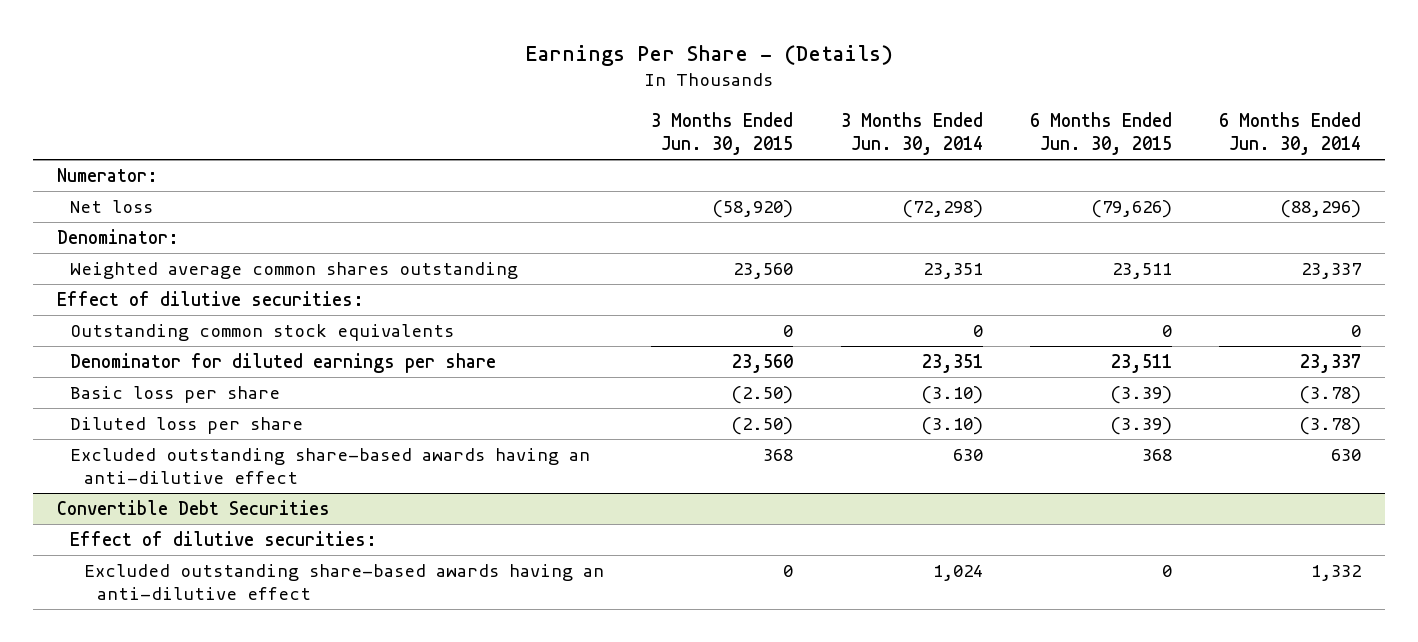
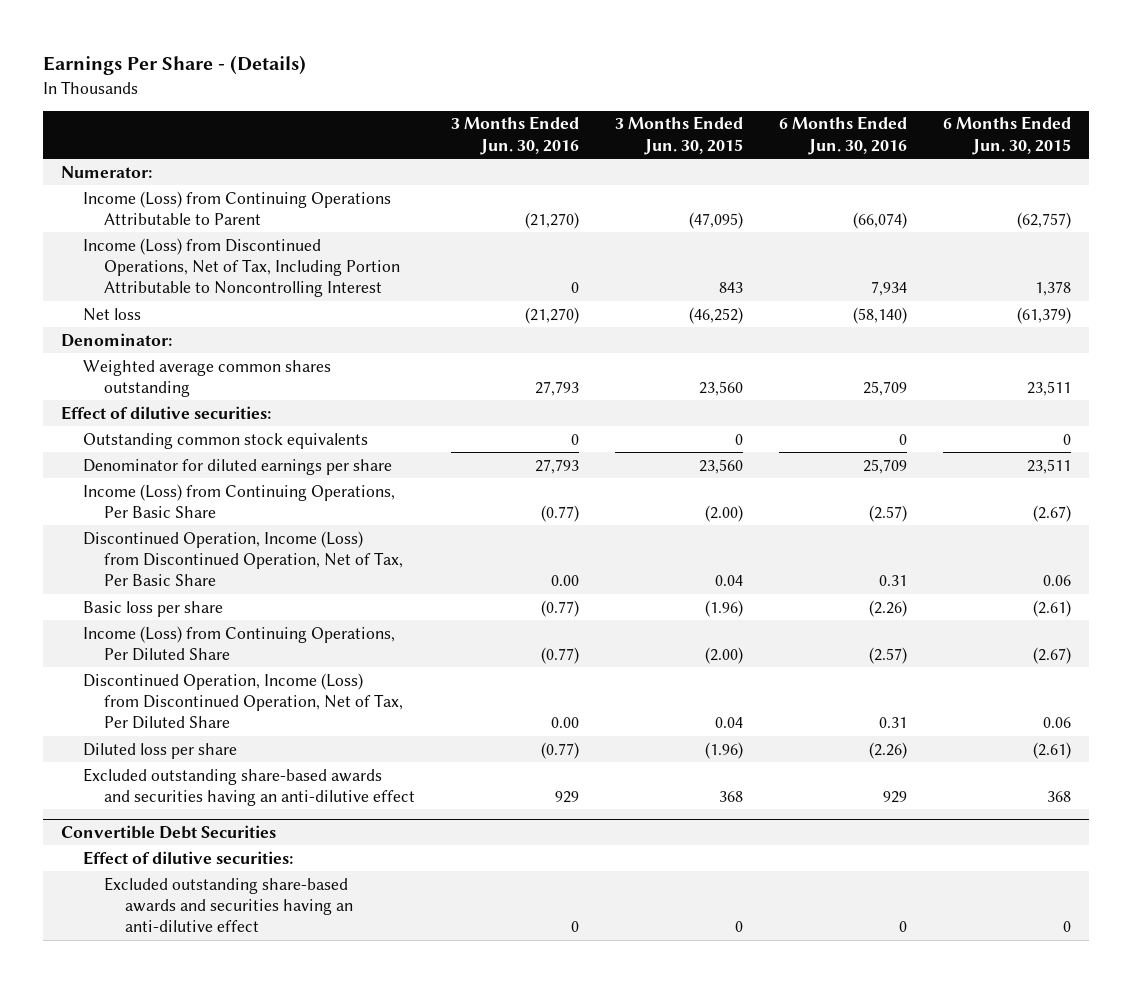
[840,111,983,156] 3 Months Ended Jun. 30, 2014 -> none
[1219,111,1362,156] 6 Months Ended Jun. 30, 2014 -> none
none -> [450,116,579,155] 3 Months Ended Jun. 30, 2016
none -> [779,116,908,155] 6 Months Ended Jun. 30, 2016
none -> [82,190,391,225] Income (Loss) from Continuing Operations Attributable to Parent
none -> [82,237,400,298] Income (Loss) from Discontinued Operations, Net of Tax, Including Portion Attributable to Noncontrolling Interest
[712,199,794,218] (58,920) -> [688,306,743,324] (46,252)
[1090,199,1172,218] (79,626) -> [1017,306,1072,324] (61,379)
none -> [82,483,395,518] Income (Loss) from Continuing Operations, Per Basic Share
none -> [82,530,403,587] Discontinued Operation, Income (Loss) from Discontinued Operation, Net of Tax, Per Basic Share
[731,385,794,404] (2.50) -> [704,599,743,617] (1.96)
[1109,385,1172,404] (3.39) -> [1033,599,1072,617] (2.61)
none -> [82,625,395,661] Income (Loss) from Continuing Operations, Per Diluted Share
none -> [82,672,403,730] Discontinued Operation, Income (Loss) from Discontinued Operation, Net of Tax, Per Diluted Share
[731,416,794,435] (2.50) -> [704,741,743,759] (1.96)
[1109,416,1172,435] (3.39) -> [1033,741,1072,759] (2.61)
[70,447,591,485] Excluded outstanding share-based awards having an anti-dilutive effect -> [82,767,415,806] Excluded outstanding share-based awards and securities having an anti-dilutive effect
[83,563,604,601] Excluded outstanding share-based awards having an anti-dilutive effect -> [103,876,353,933] Excluded outstanding share-based awards and securities having an anti-dilutive effect

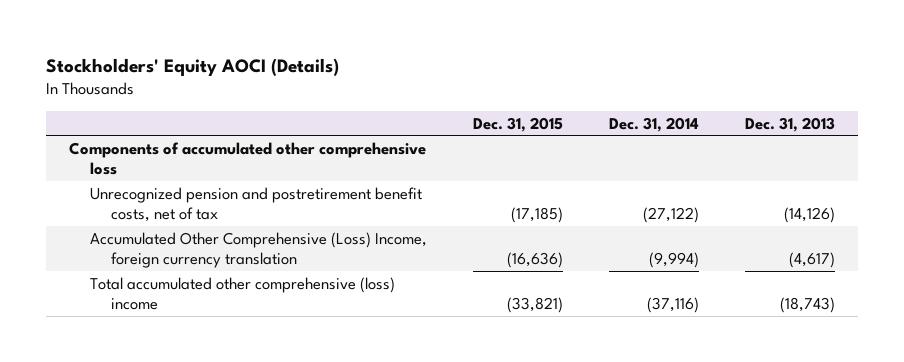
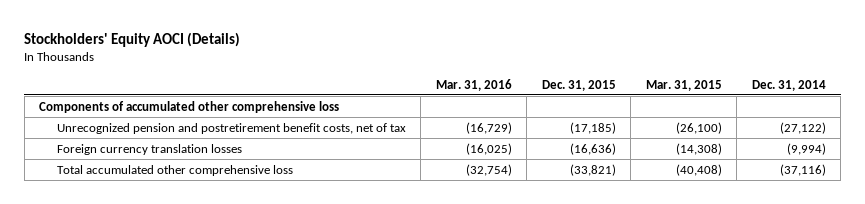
[745,116,836,132] Dec. 31, 2013 -> none
none -> [435,78,512,91] Mar. 31, 2016
none -> [645,79,722,91] Mar. 31, 2015
[89,231,427,268] Accumulated Other Comprehensive (Loss) Income, foreign currency translation -> [56,143,242,155] Foreign currency translation losses
[89,276,395,310] Total accumulated other comprehensive (loss) income -> [56,164,293,176] Total accumulated other comprehensive loss

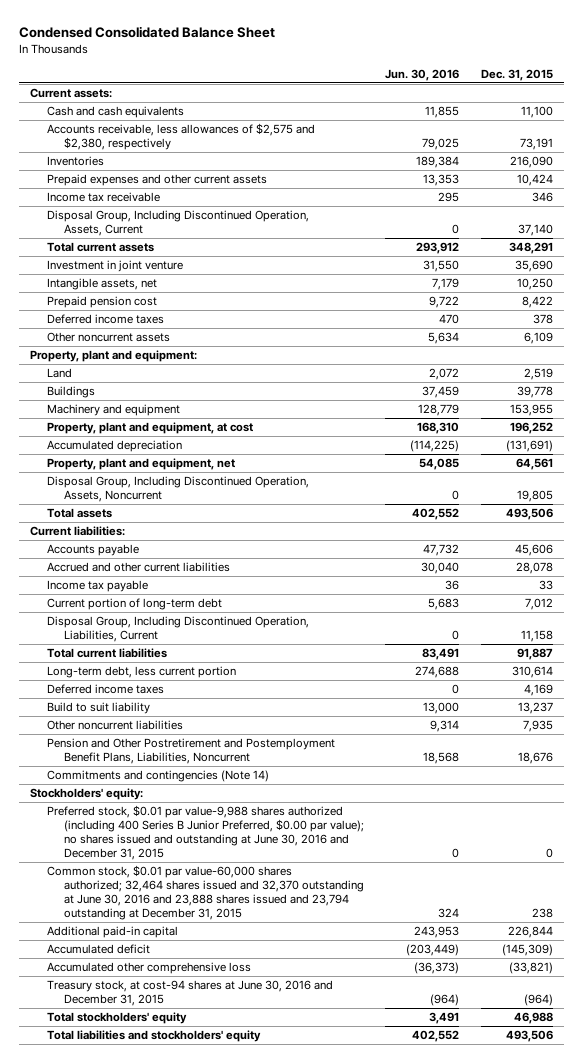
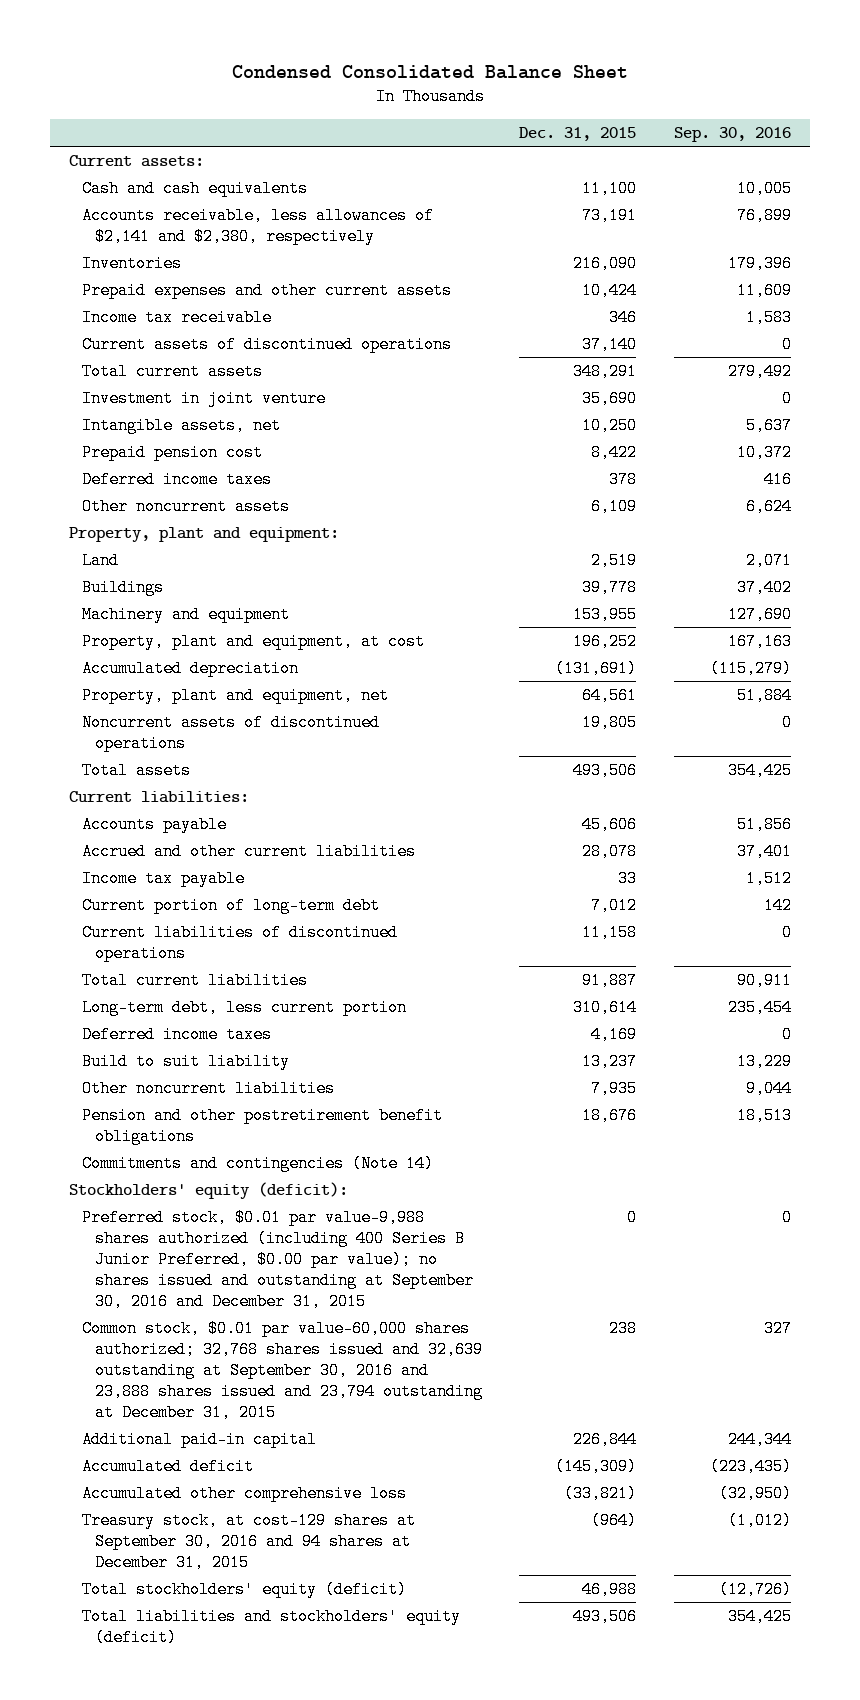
[385,68,460,81] Jun. 30, 2016 -> none
none -> [673,127,791,143] Sep. 30, 2016
[46,123,315,151] Accounts receivable, less allowances of $2,575 and $2,380, respectively -> [82,207,435,246] Accounts receivable, less allowances of $2,141 and $2,380, respectively
[46,210,309,237] Disposal Group, Including Discontinued Operation, Assets, Current -> [82,336,453,354] Current assets of discontinued operations
[46,476,309,503] Disposal Group, Including Discontinued Operation, Assets, Noncurrent -> [82,714,381,753] Noncurrent assets of discontinued operations
[46,616,309,643] Disposal Group, Including Discontinued Operation, Liabilities, Current -> [82,924,399,963] Current liabilities of discontinued operations
[46,738,335,765] Pension and Other Postretirement and Postemployment Benefit Plans, Liabilities, Noncurrent -> [82,1107,444,1146] Pension and other postretirement benefit obligations
[30,788,144,801] Stockholders' equity: -> [68,1182,348,1200] Stockholders' equity (deficit):
[46,805,364,861] Preferred stock, $0.01 par value-9,988 shares authorized (including 400 Series B Junior Preferred, $0.00 par value); no shares issued and outstanding at June 30, 2016 and December 31, 2015 -> [82,1209,475,1311] Preferred stock, $0.01 par value-9,988 shares authorized (including 400 Series B Junior Preferred, $0.00 par value); no shares issued and outstanding at September 30, 2016 and December 31, 2015
[46,865,364,921] Common stock, $0.01 par value-60,000 shares authorized; 32,464 shares issued and 32,370 outstanding at June 30, 2016 and 23,888 shares issued and 23,794 outstanding at December 31, 2015 -> [82,1320,484,1422] Common stock, $0.01 par value-60,000 shares authorized; 32,768 shares issued and 32,639 outstanding at September 30, 2016 and 23,888 shares issued and 23,794 outstanding at December 31, 2015
[46,980,333,1007] Treasury stock, at cost-94 shares at June 30, 2016 and December 31, 2015 -> [82,1512,417,1572] Treasury stock, at cost-129 shares at September 30, 2016 and 94 shares at December 31, 2015
[46,1012,187,1025] Total stockholders' equity -> [82,1581,408,1599] Total stockholders' equity (deficit)
[46,1030,261,1043] Total liabilities and stockholders' equity -> [82,1608,462,1647] Total liabilities and stockholders' equity (deficit)

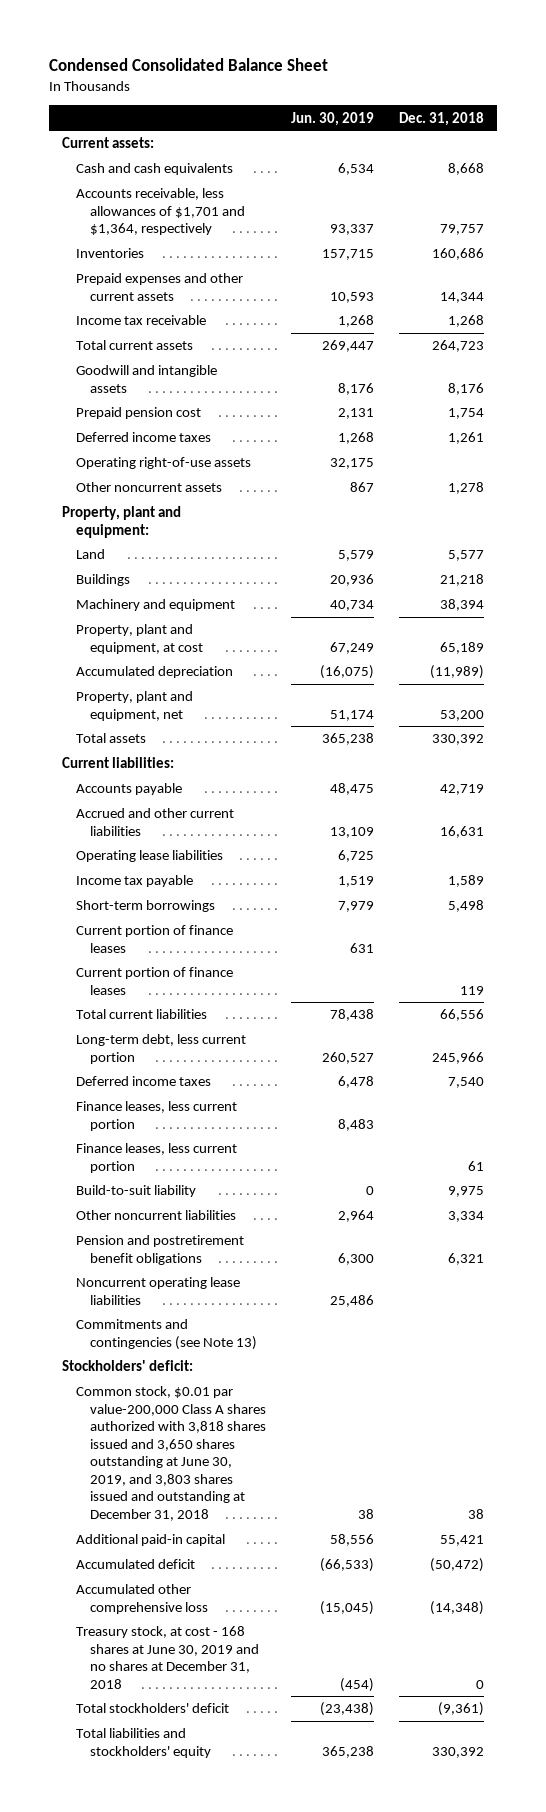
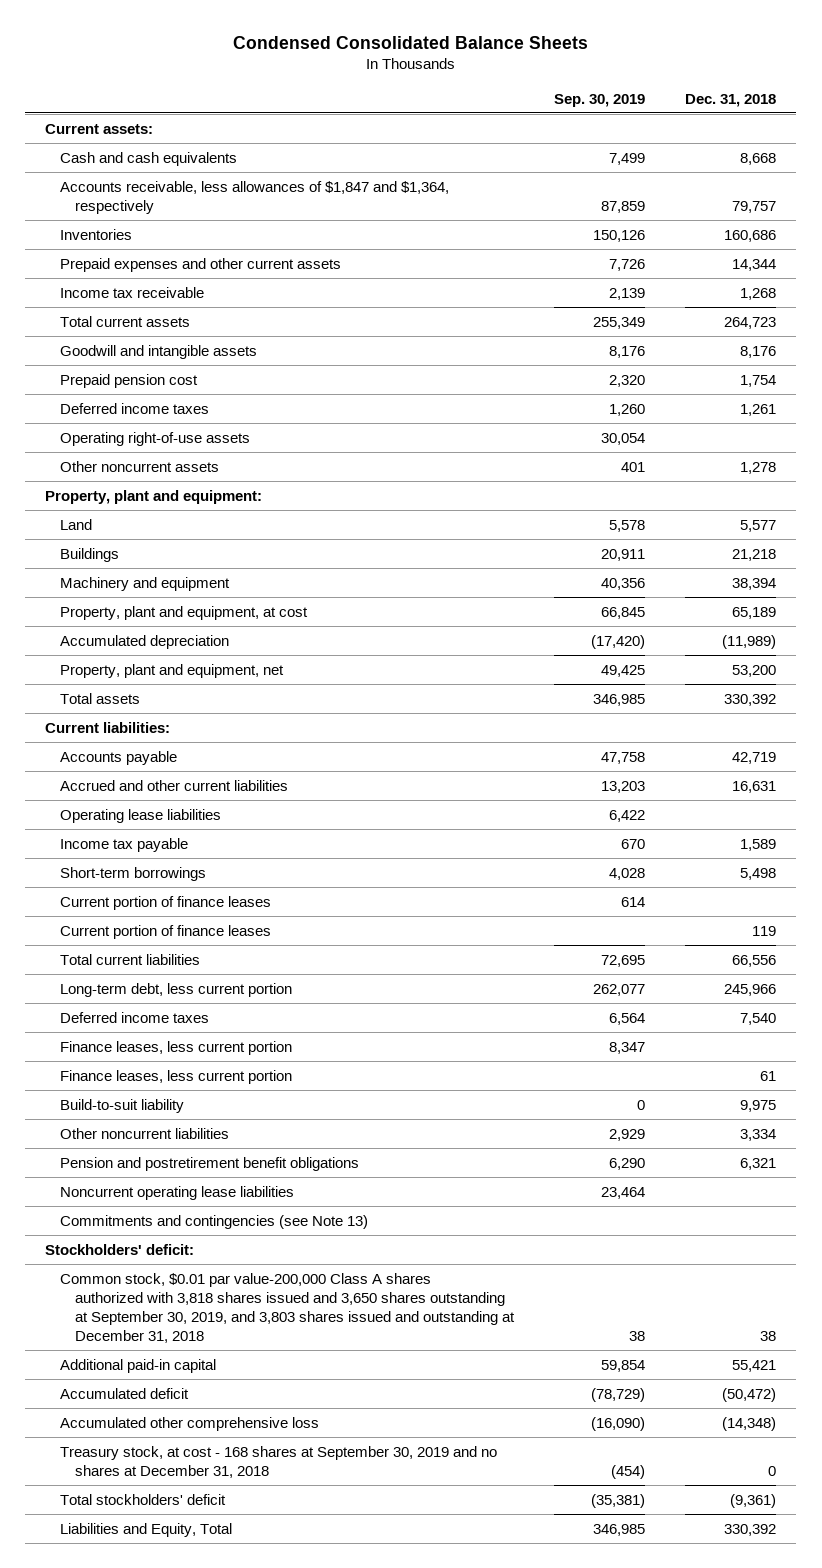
[49,58,329,72] Condensed Consolidated Balance Sheet -> [232,35,588,49] Condensed Consolidated Balance Sheets
[290,111,374,126] Jun. 30, 2019 -> none
none -> [554,93,646,107] Sep. 30, 2019
[75,188,245,236] Accounts receivable, less allowances of $1,701 and $1,364, respectively -> [60,180,450,214] Accounts receivable, less allowances of $1,847 and $1,364, respectively
[75,1386,266,1521] Common stock, $0.01 par value-200,000 Class A shares authorized with 3,818 shares issued and 3,650 shares outstanding at June 30, 2019, and 3,803 shares issued and outstanding at December 31, 2018 -> [60,1272,515,1344] Common stock, $0.01 par value-200,000 Class A shares authorized with 3,818 shares issued and 3,650 shares outstanding at September 30, 2019, and 3,803 shares issued and outstanding at December 31, 2018
[75,1626,259,1689] Treasury stock, at cost - 168 shares at June 30, 2019 and no shares at December 31, 2018 -> [60,1445,498,1478] Treasury stock, at cost - 168 shares at September 30, 2019 and no shares at December 31, 2018
[75,1728,211,1758] Total liabilities and stockholders' equity -> [60,1522,233,1537] Liabilities and Equity, Total

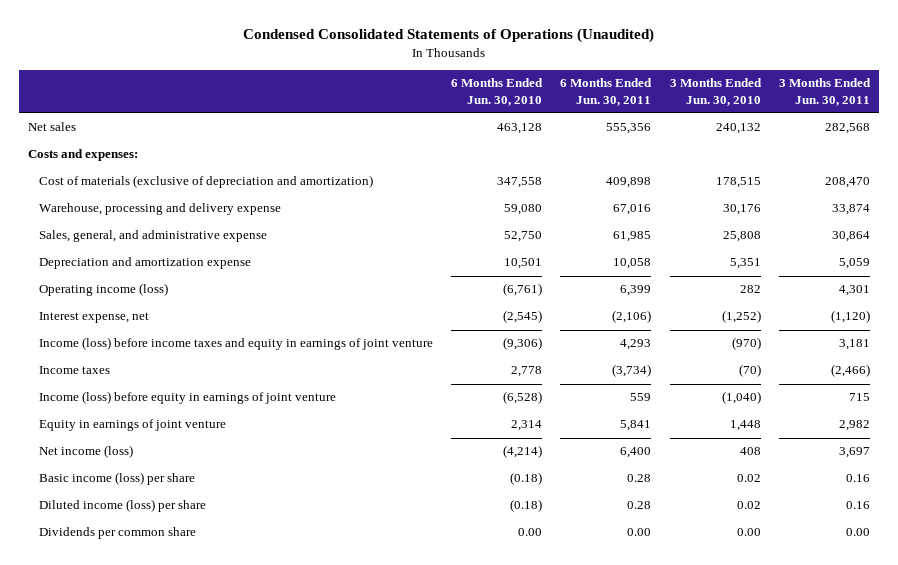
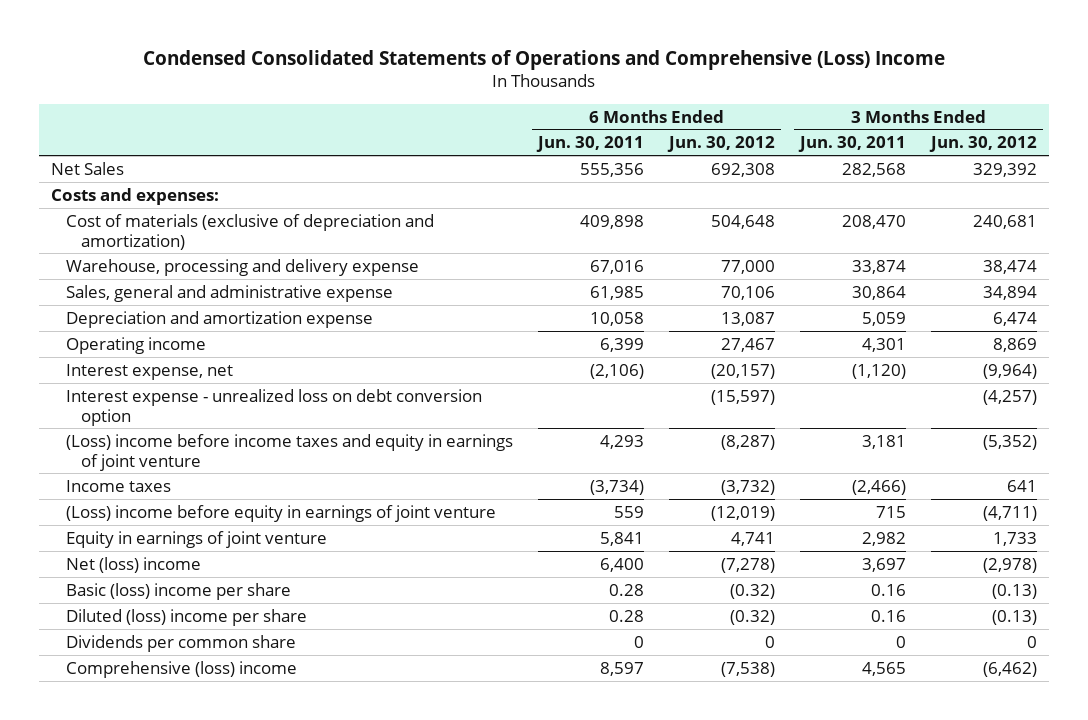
[242,28,654,44] Condensed Consolidated Statements of Operations (Unaudited) -> [143,49,946,70] Condensed Consolidated Statements of Operations and Comprehensive (Loss) Income
[451,78,544,106] 6 Months Ended Jun. 30, 2010 -> none
[669,78,762,106] 3 Months Ended Jun. 30, 2010 -> none
none -> [667,136,776,153] Jun. 30, 2012
none -> [928,136,1037,153] Jun. 30, 2012
[28,122,77,132] Net sales -> [51,161,125,175] Net Sales
[39,230,268,243] Sales, general, and administrative expense -> [66,284,394,302] Sales, general and administrative expense
[39,283,169,297] Operating income (loss) -> [66,336,207,354] Operating income
none -> [66,388,483,426] Interest expense - unrealized loss on debt conversion option
[39,337,434,351] Income (loss) before income taxes and equity in earnings of joint venture -> [66,433,514,471] (Loss) income before income taxes and equity in earnings of joint venture
[39,391,337,405] Income (loss) before equity in earnings of joint venture -> [66,504,497,522] (Loss) income before equity in earnings of joint venture
[39,445,134,459] Net income (loss) -> [66,556,202,573] Net (loss) income
[39,472,196,486] Basic income (loss) per share -> [66,582,292,600] Basic (loss) income per share
[39,499,207,513] Diluted income (loss) per share -> [66,608,308,626] Diluted (loss) income per share
[627,528,652,537] 0.00 -> [634,635,645,648] 0
[845,528,870,537] 0.00 -> [896,635,907,648] 0
none -> [66,660,298,678] Comprehensive (loss) income

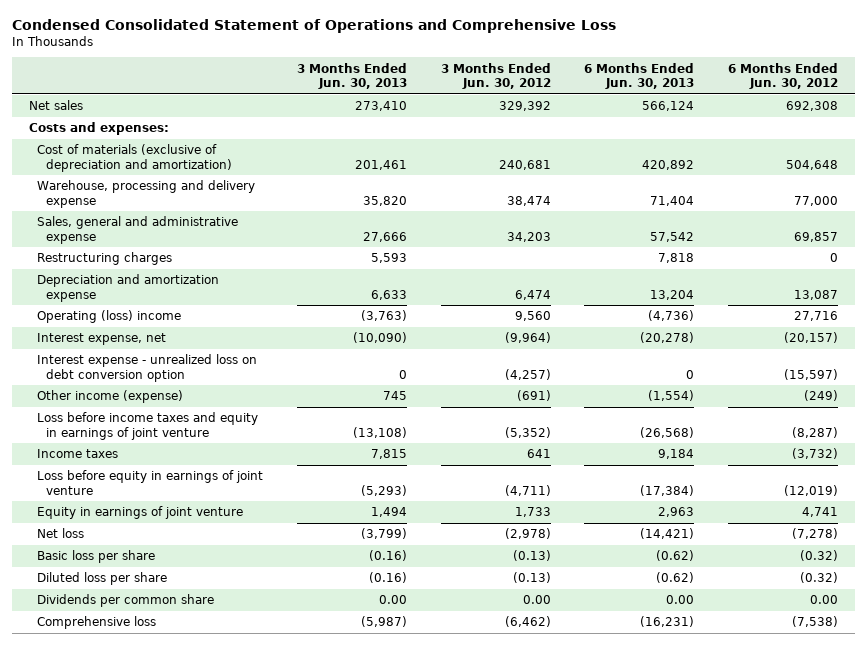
[143,49,946,70] Condensed Consolidated Statements of Operations and Comprehensive (Loss) Income -> [11,18,616,33] Condensed Consolidated Statement of Operations and Comprehensive Loss
[536,136,645,153] Jun. 30, 2011 -> none
[798,136,907,153] Jun. 30, 2011 -> none
none -> [296,62,407,90] 3 Months Ended Jun. 30, 2013
none -> [584,62,695,90] 6 Months Ended Jun. 30, 2013
[51,161,125,175] Net Sales -> [28,100,83,111] Net sales
[721,285,776,300] 70,106 -> [794,231,839,242] 69,857
[982,285,1037,300] 34,894 -> [506,231,551,242] 34,203
none -> [37,252,173,266] Restructuring charges
[66,336,207,354] Operating income -> [37,310,182,324] Operating (loss) income
[721,337,776,352] 27,467 -> [794,311,839,322] 27,716
[992,337,1037,352] 8,869 -> [514,311,551,322] 9,560
none -> [37,390,184,404] Other income (expense)
[66,433,514,471] (Loss) income before income taxes and equity in earnings of joint venture -> [37,412,259,440] Loss before income taxes and equity in earnings of joint venture
[66,504,497,522] (Loss) income before equity in earnings of joint venture -> [37,470,264,495] Loss before equity in earnings of joint venture
[66,556,202,573] Net (loss) income -> [37,528,85,539] Net loss
[66,582,292,600] Basic (loss) income per share -> [37,550,156,564] Basic loss per share
[66,608,308,626] Diluted (loss) income per share -> [37,572,168,586] Diluted loss per share
[765,635,776,648] 0 -> [810,595,839,605] 0.00
[1026,635,1037,648] 0 -> [522,595,551,605] 0.00
[66,660,298,678] Comprehensive (loss) income -> [37,616,157,630] Comprehensive loss

